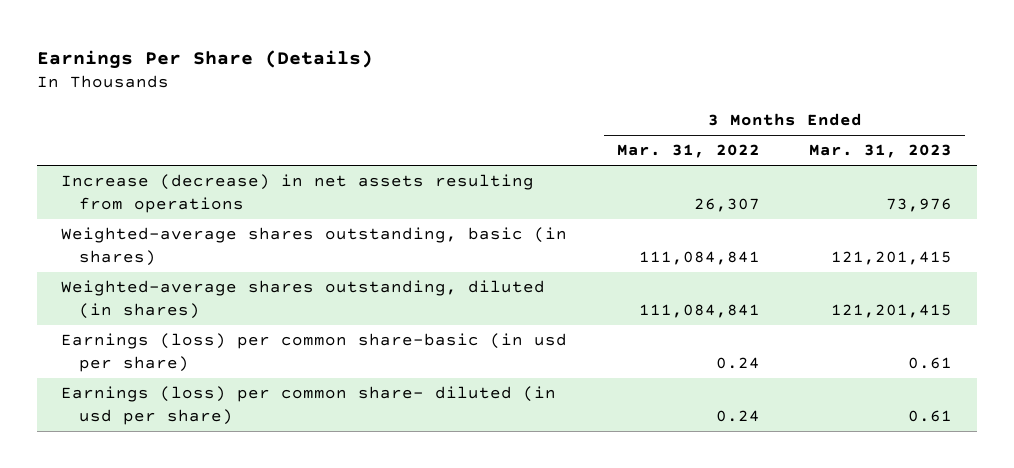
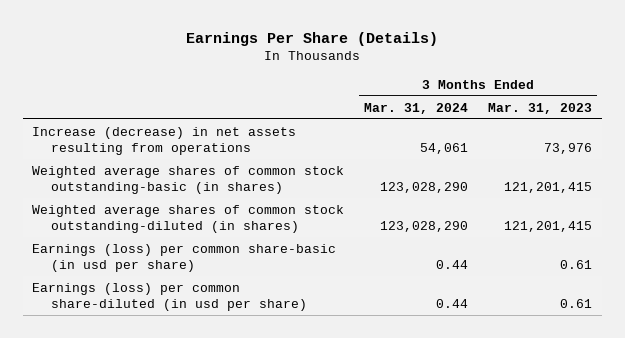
[616,144,760,159] Mar. 31, 2022 -> none
none -> [364,102,469,114] Mar. 31, 2024
[61,227,568,266] Weighted-average shares outstanding, basic (in shares) -> [32,165,345,194] Weighted average shares of common stock outstanding-basic (in shares)
[61,280,546,319] Weighted-average shares outstanding, diluted (in shares) -> [32,204,345,233] Weighted average shares of common stock outstanding-diluted (in shares)
[61,386,557,425] Earnings (loss) per common share- diluted (in usd per share) -> [32,282,307,311] Earnings (loss) per common share-diluted (in usd per share)

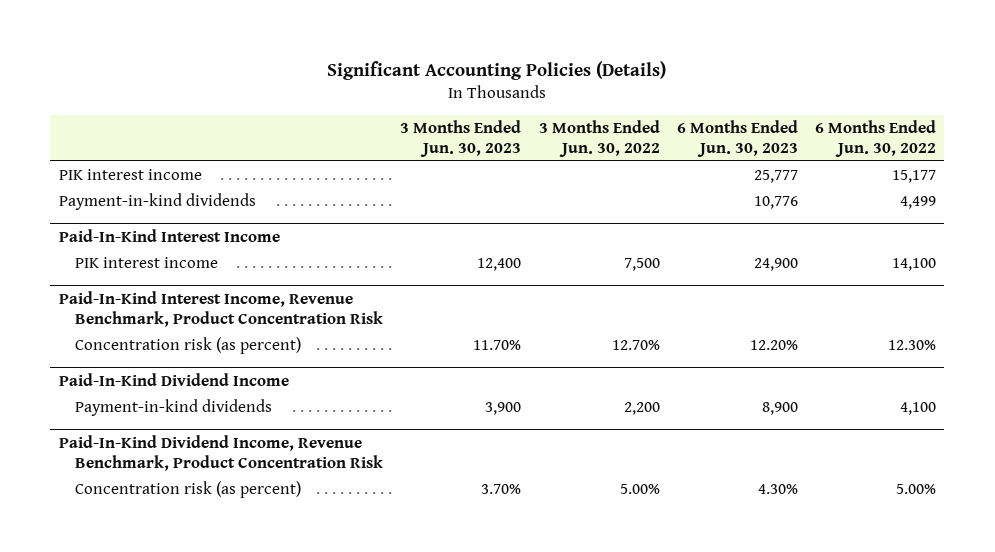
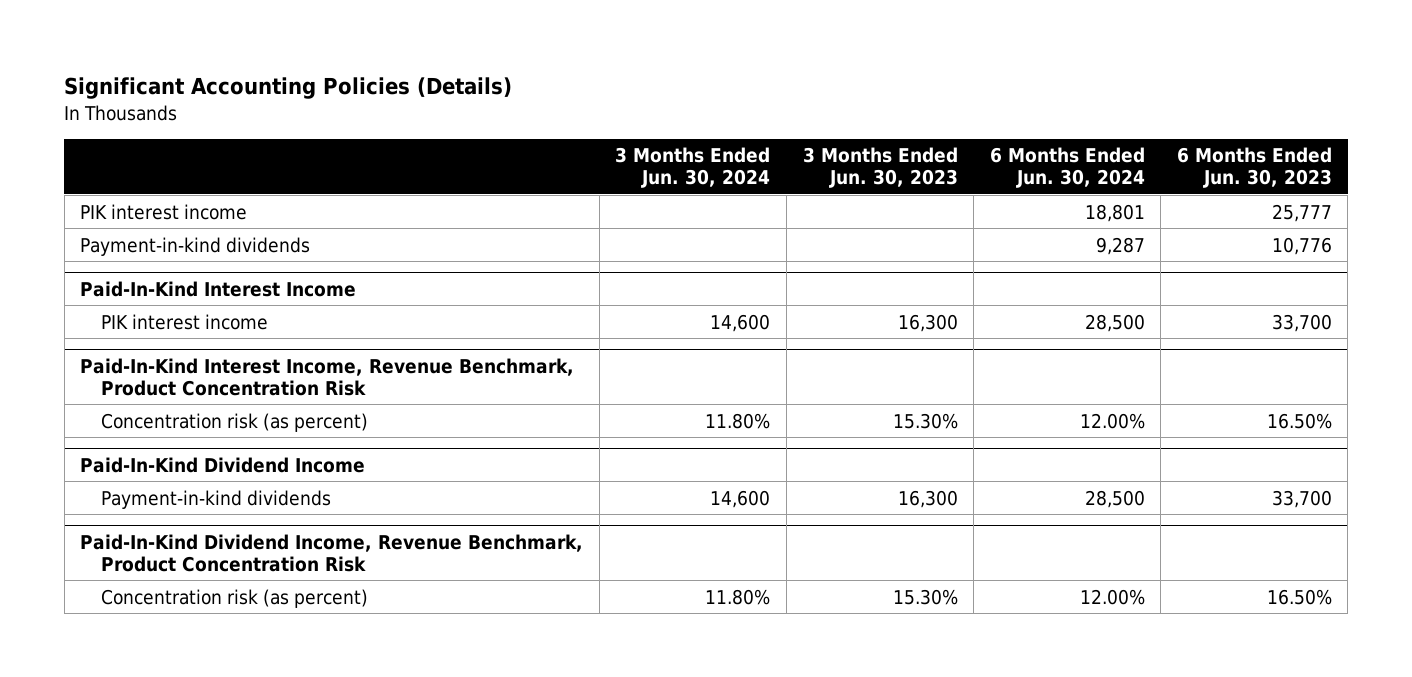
[538,120,660,157] 3 Months Ended Jun. 30, 2022 -> none
[814,120,936,157] 6 Months Ended Jun. 30, 2022 -> none
none -> [615,147,771,189] 3 Months Ended Jun. 30, 2024
none -> [989,147,1145,189] 6 Months Ended Jun. 30, 2024
[477,258,522,272] 12,400 -> [897,313,958,332] 16,300
[753,258,798,272] 24,900 -> [1271,313,1332,332] 33,700
[473,340,522,351] 11.70% -> [892,412,958,429] 15.30%
[749,340,798,351] 12.20% -> [1266,412,1332,429] 16.50%
[485,402,522,416] 3,900 -> [897,489,958,508] 16,300
[761,402,798,416] 8,900 -> [1271,489,1332,508] 33,700
[481,484,522,495] 3.70% -> [892,588,958,605] 15.30%
[757,484,798,495] 4.30% -> [1266,588,1332,605] 16.50%

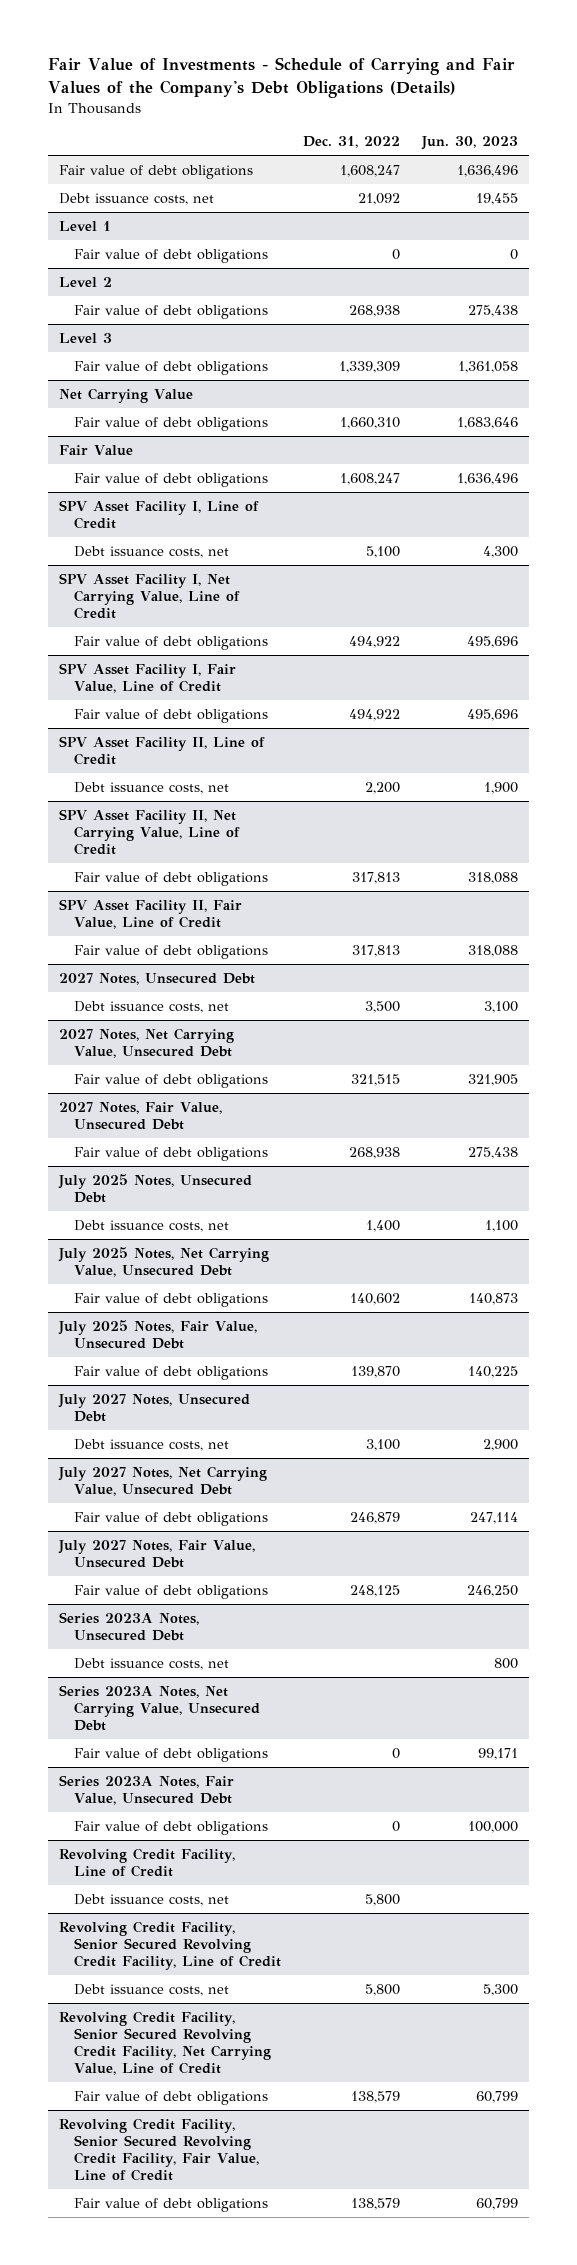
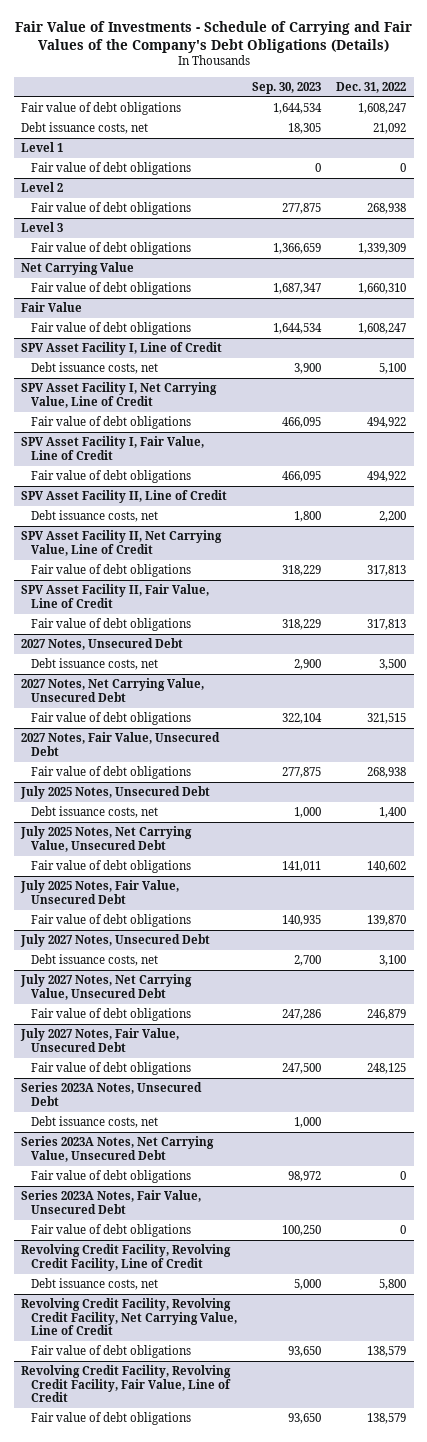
[420,136,518,151] Jun. 30, 2023 -> none
none -> [252,81,322,94] Sep. 30, 2023
[74,1894,230,1907] Debt issuance costs, net -> none
[58,1921,282,1971] Revolving Credit Facility, Senior Secured Revolving Credit Facility, Line of Credit -> none
[58,1848,235,1878] Revolving Credit Facility, Line of Credit -> [21,1244,232,1271] Revolving Credit Facility, Revolving Credit Facility, Line of Credit
[58,2011,272,2076] Revolving Credit Facility, Senior Secured Revolving Credit Facility, Net Carrying Value, Line of Credit -> [21,1298,238,1336] Revolving Credit Facility, Revolving Credit Facility, Net Carrying Value, Line of Credit
[58,2118,260,2182] Revolving Credit Facility, Senior Secured Revolving Credit Facility, Fair Value, Line of Credit -> [21,1365,232,1403] Revolving Credit Facility, Revolving Credit Facility, Fair Value, Line of Credit

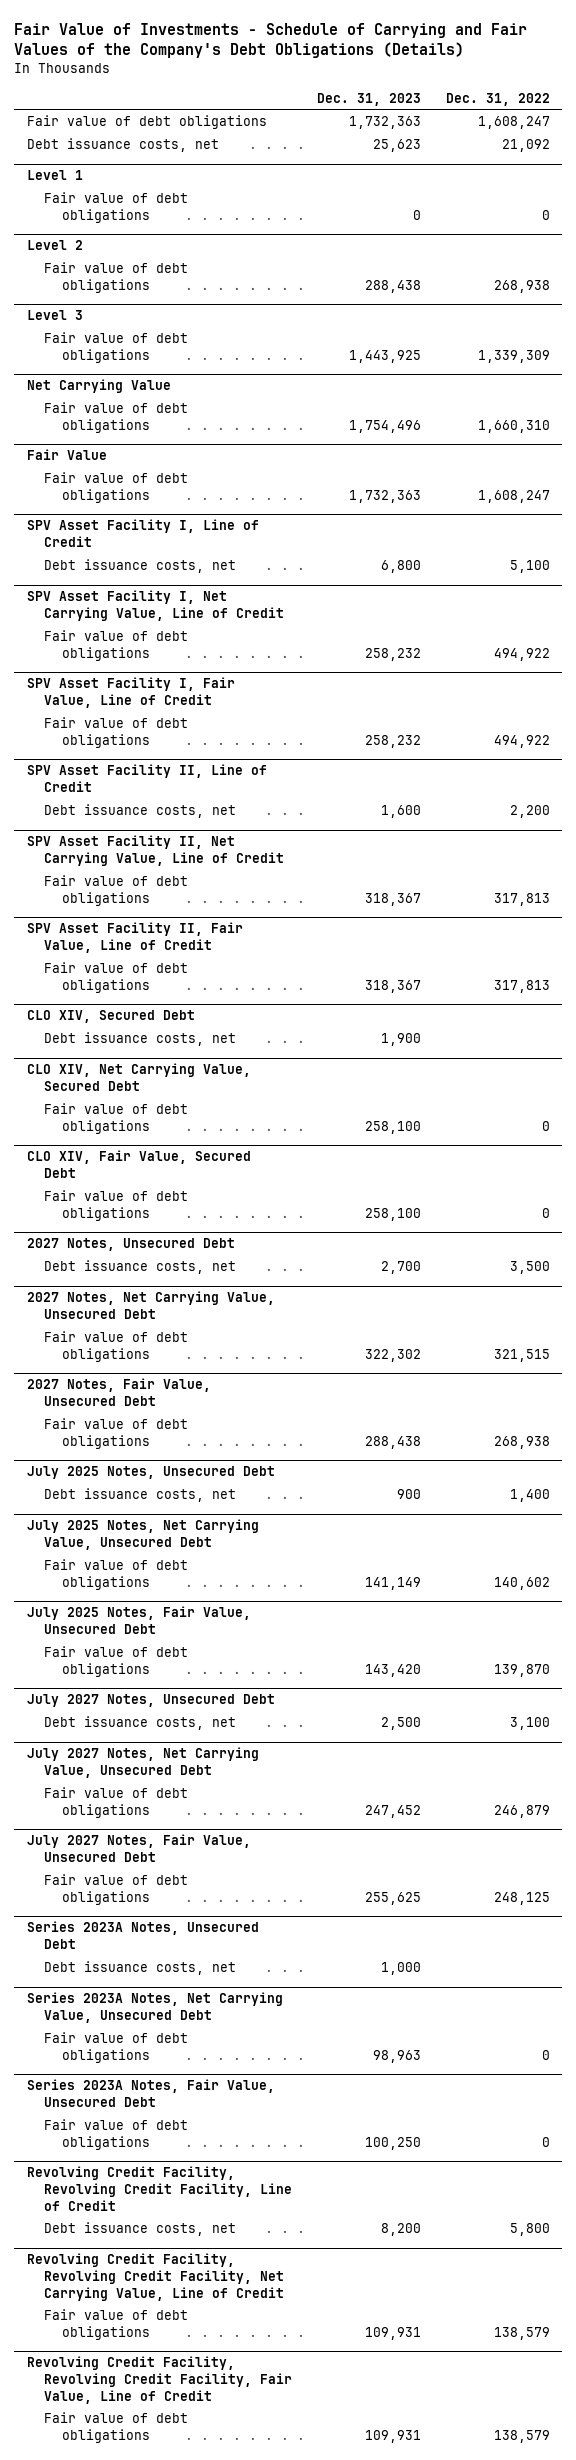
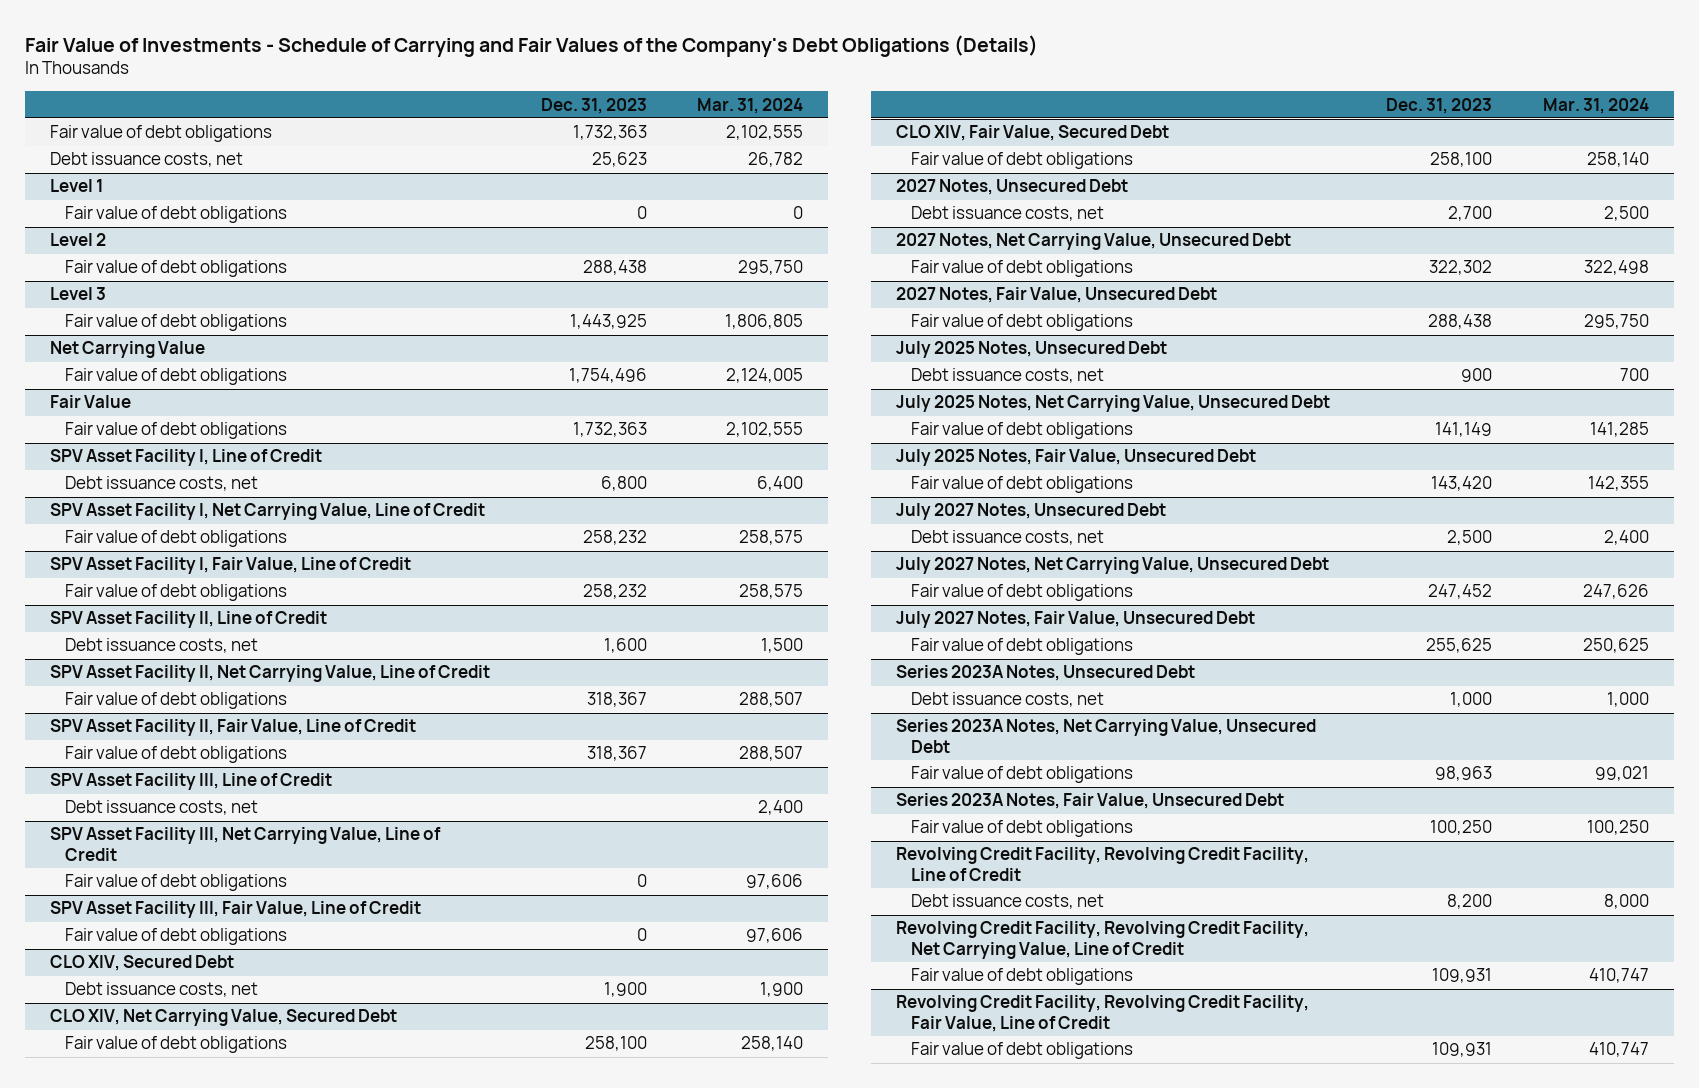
[445,92,550,106] Dec. 31, 2022 -> none
none -> [697,97,804,114] Mar. 31, 2024
none -> [50,773,333,791] SPV Asset Facility III, Line of Credit
none -> [65,800,259,816] Debt issuance costs, net
none -> [50,827,442,862] SPV Asset Facility III, Net Carrying Value, Line of Credit
none -> [65,874,288,892] Fair value of debt obligations
none -> [50,901,422,919] SPV Asset Facility III, Fair Value, Line of Credit
none -> [65,928,288,946] Fair value of debt obligations

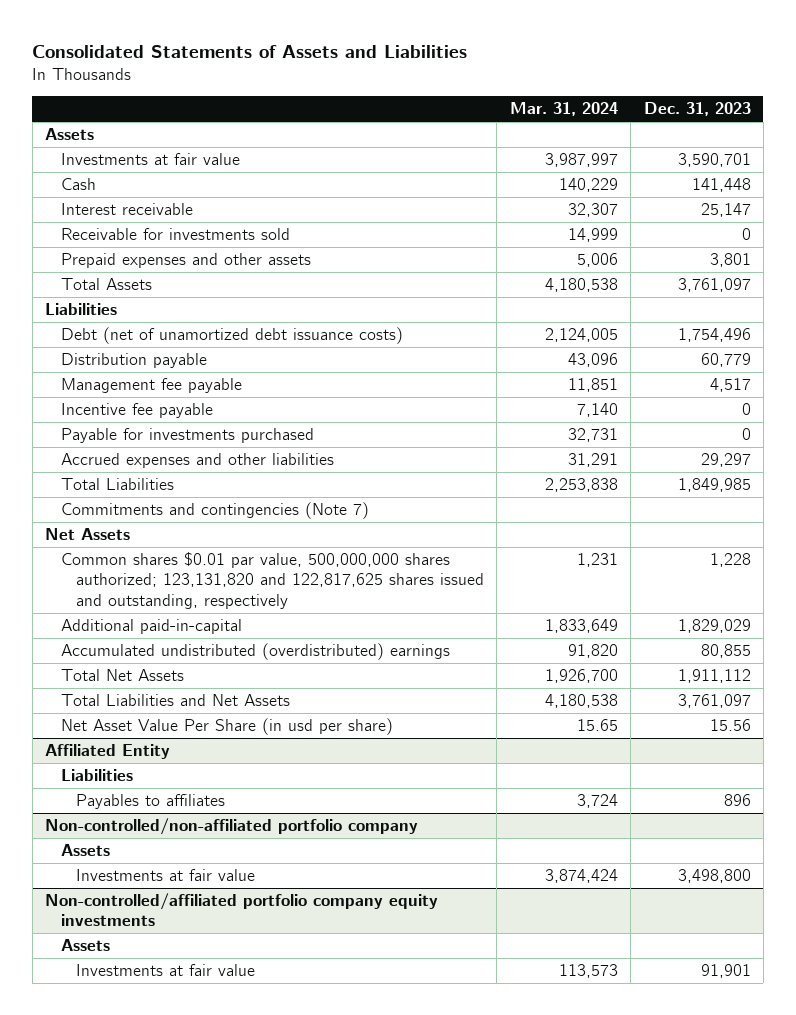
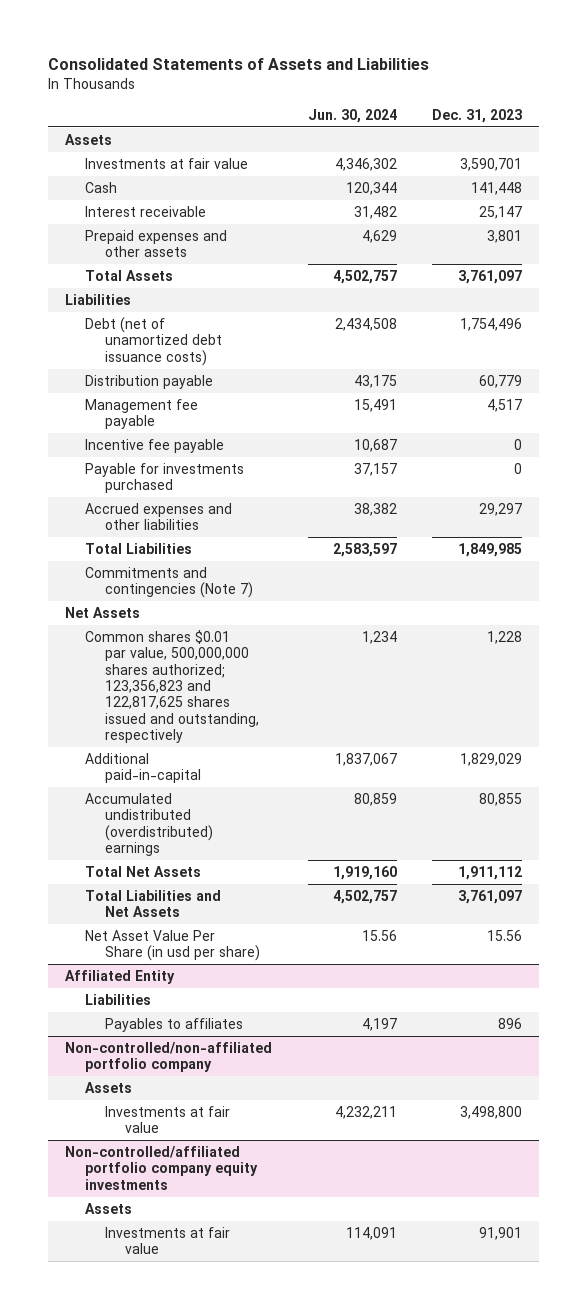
[509,102,618,117] Mar. 31, 2024 -> none
none -> [307,108,397,123] Jun. 30, 2024
[60,228,290,241] Receivable for investments sold -> none
[60,552,484,609] Common shares $0.01 par value, 500,000,000 shares authorized; 123,131,820 and 122,817,625 shares issued and outstanding, respectively -> [85,629,259,744] Common shares $0.01 par value, 500,000,000 shares authorized; 123,356,823 and 122,817,625 shares issued and outstanding, respectively

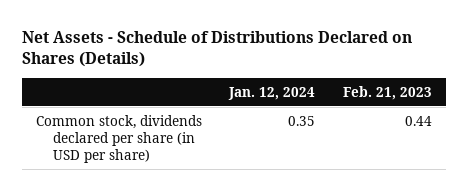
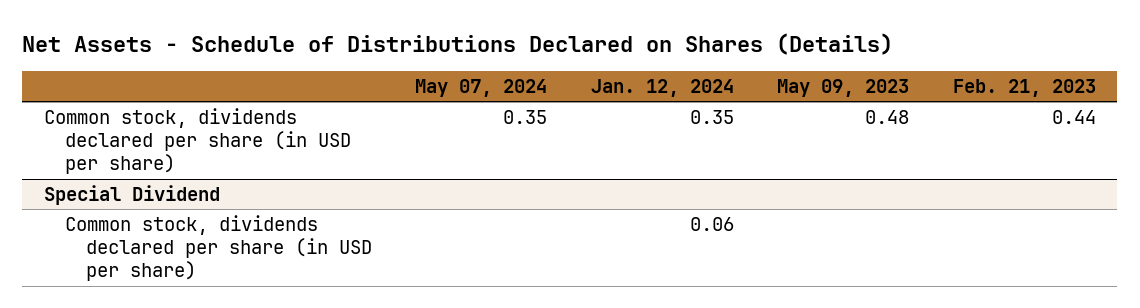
none -> [415,79,548,98] May 07, 2024
none -> [777,79,910,98] May 09, 2023
none -> [44,185,221,206] Special Dividend
none -> [64,215,372,282] Common stock, dividends declared per share (in USD per share)

